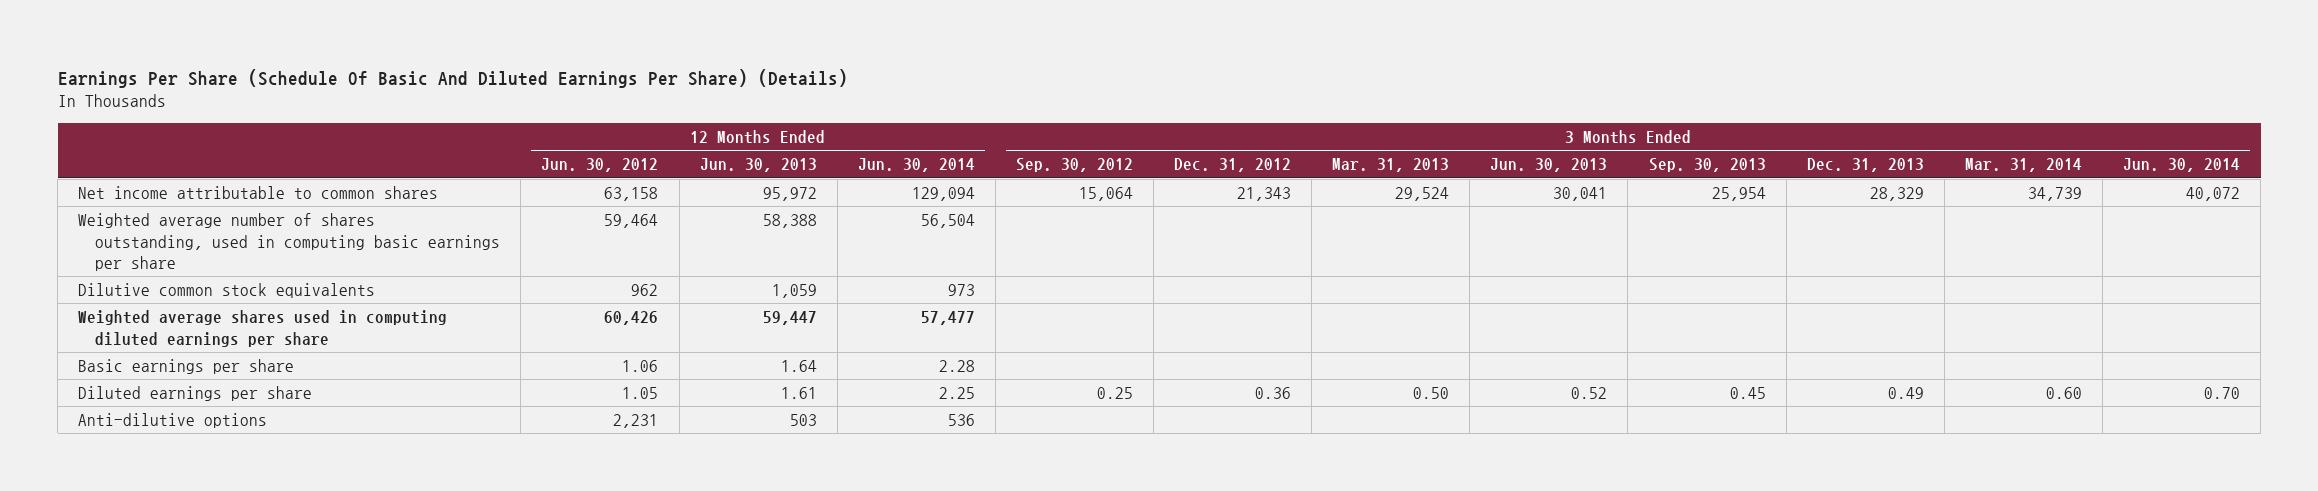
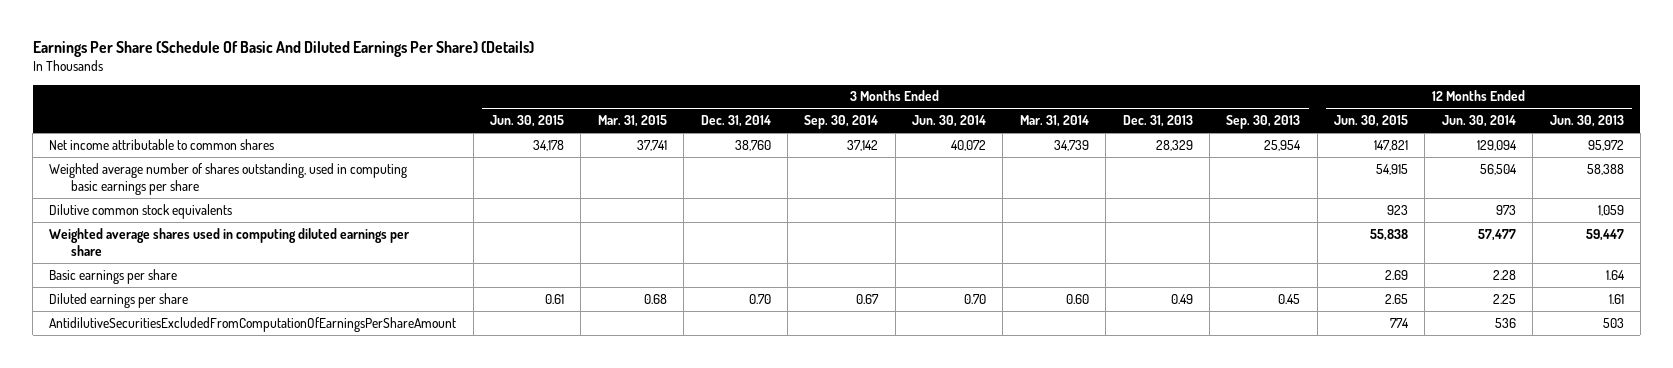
[541,158,659,173] Jun. 30, 2012 -> none
[1015,158,1133,173] Sep. 30, 2012 -> none
[1174,158,1292,173] Dec. 31, 2012 -> none
[1332,158,1450,173] Mar. 31, 2013 -> none
[1490,158,1608,173] Jun. 30, 2013 -> none
none -> [490,115,565,128] Jun. 30, 2015
none -> [597,115,667,128] Mar. 31, 2015
none -> [700,115,771,128] Dec. 31, 2014
none -> [804,115,879,130] Sep. 30, 2014
none -> [1334,115,1409,128] Jun. 30, 2015
[78,413,268,429] Anti-dilutive options -> [49,316,457,332] AntidilutiveSecuritiesExcludedFromComputationOfEarningsPerShareAmount

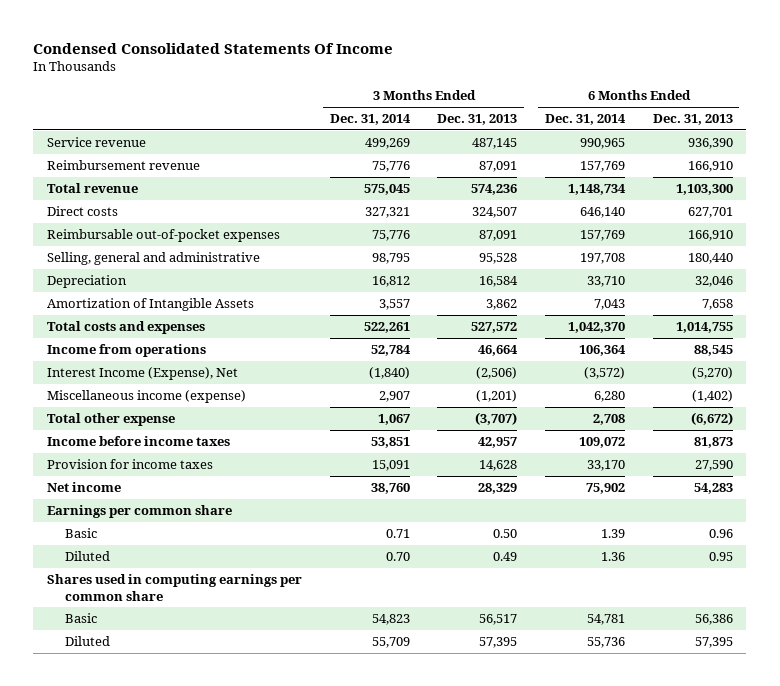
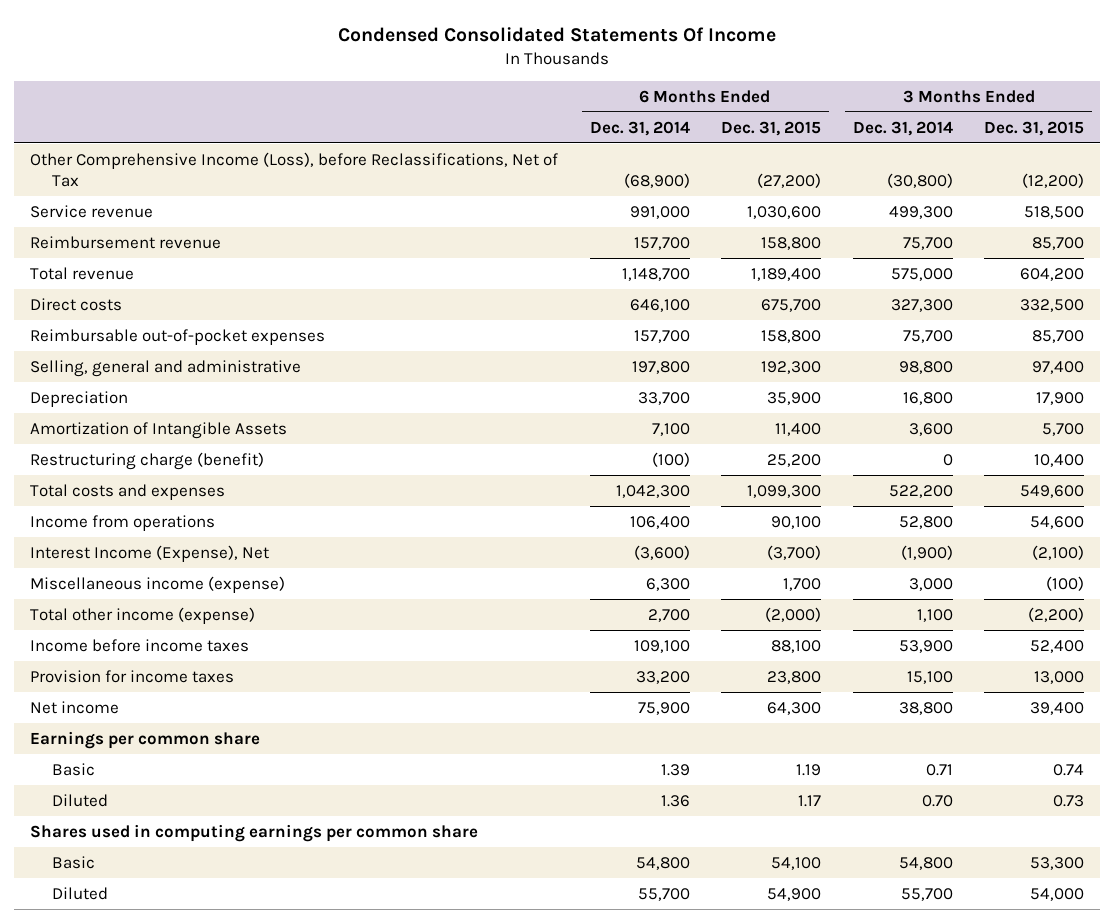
[437,114,518,126] Dec. 31, 2013 -> none
[652,114,733,126] Dec. 31, 2013 -> none
none -> [721,120,822,136] Dec. 31, 2015
none -> [984,120,1085,136] Dec. 31, 2015
none -> [29,151,558,187] Other Comprehensive Income (Loss), before Reclassifications, Net of Tax
[364,138,410,150] 499,269 -> [888,205,953,219] 499,300
[579,138,625,150] 990,965 -> [629,205,690,219] 991,000
[371,161,410,173] 75,776 -> [902,236,953,250] 75,700
[579,161,625,173] 157,769 -> [633,236,690,250] 157,700
[363,184,410,196] 575,045 -> [890,267,953,281] 575,000
[567,184,626,196] 1,148,734 -> [621,267,690,281] 1,148,700
[364,207,410,219] 327,321 -> [890,298,953,312] 327,300
[579,207,625,219] 646,140 -> [629,298,690,312] 646,100
[371,230,410,242] 75,776 -> [902,329,953,343] 75,700
[579,230,625,242] 157,769 -> [633,329,690,343] 157,700
[371,253,410,265] 98,795 -> [898,360,953,374] 98,800
[579,253,625,265] 197,708 -> [631,360,690,374] 197,800
[371,276,410,288] 16,812 -> [902,391,953,405] 16,800
[586,276,625,288] 33,710 -> [637,391,690,405] 33,700
[378,299,410,311] 3,557 -> [908,422,953,436] 3,600
[593,299,625,311] 7,043 -> [651,422,690,436] 7,100
none -> [29,451,264,470] Restructuring charge (benefit)
[363,322,410,334] 522,261 -> [888,484,953,498] 522,200
[567,322,625,334] 1,042,370 -> [615,484,690,498] 1,042,300
[370,345,411,357] 52,784 -> [898,515,953,529] 52,800
[578,345,626,357] 106,364 -> [629,515,690,529] 106,400
[368,367,410,380] (1,840) -> [900,544,953,560] (1,900)
[583,367,625,380] (3,572) -> [633,544,690,560] (3,600)
[378,391,410,403] 2,907 -> [908,577,953,591] 3,000
[593,391,625,403] 6,280 -> [645,577,690,591] 6,300
[47,413,176,427] Total other expense -> [29,606,255,624] Total other income (expense)
[377,414,410,426] 1,067 -> [916,608,953,622] 1,100
[592,414,625,426] 2,708 -> [647,608,690,622] 2,700
[370,437,410,449] 53,851 -> [898,639,953,653] 53,900
[578,437,625,449] 109,072 -> [633,639,690,653] 109,100
[371,460,410,472] 15,091 -> [906,670,953,684] 15,100
[586,460,625,472] 33,170 -> [635,670,690,684] 33,200
[370,483,410,495] 38,760 -> [898,701,953,715] 38,800
[585,483,625,495] 75,902 -> [637,701,690,715] 75,900
[371,614,410,626] 54,823 -> [898,856,953,870] 54,800
[586,614,625,626] 54,781 -> [635,856,690,870] 54,800
[371,637,410,649] 55,709 -> [900,887,953,901] 55,700
[586,637,625,649] 55,736 -> [637,887,690,901] 55,700

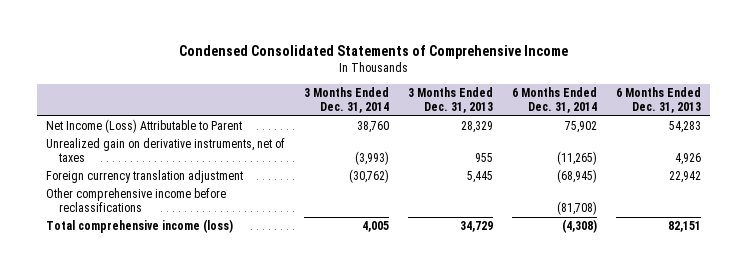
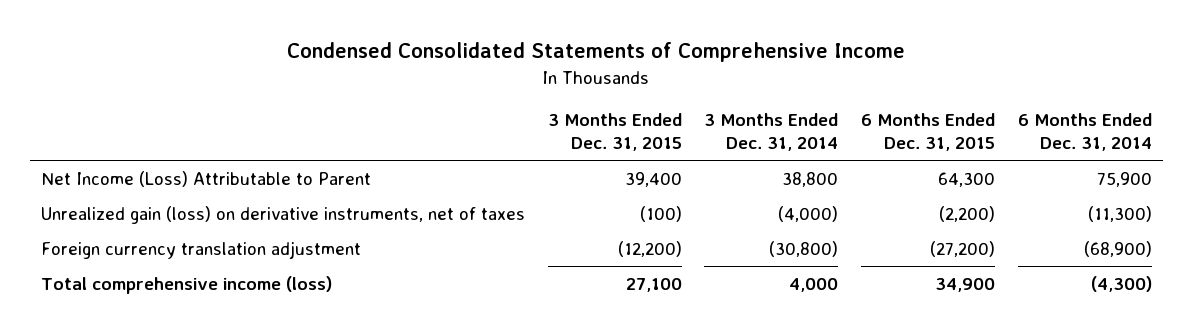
[408,87,494,114] 3 Months Ended Dec. 31, 2013 -> none
[616,87,702,114] 6 Months Ended Dec. 31, 2013 -> none
none -> [547,112,682,152] 3 Months Ended Dec. 31, 2015
none -> [861,112,996,152] 6 Months Ended Dec. 31, 2015
[46,188,227,213] Other comprehensive income before reclassifications -> none
[357,121,390,134] 38,760 -> [782,171,839,187] 38,800
[565,121,598,134] 75,902 -> [1096,171,1152,187] 75,900
[46,138,286,163] Unrealized gain on derivative instruments, net of taxes -> [41,205,526,224] Unrealized gain (loss) on derivative instruments, net of taxes
[355,151,390,166] (3,993) -> [778,205,839,222] (4,000)
[557,151,598,166] (11,265) -> [1087,205,1152,222] (11,300)
[349,169,390,184] (30,762) -> [769,240,839,257] (30,800)
[557,169,598,184] (68,945) -> [1083,240,1152,257] (68,900)
[362,221,390,233] 4,005 -> [789,277,839,292] 4,000
[562,219,598,234] (4,308) -> [1090,275,1152,292] (4,300)

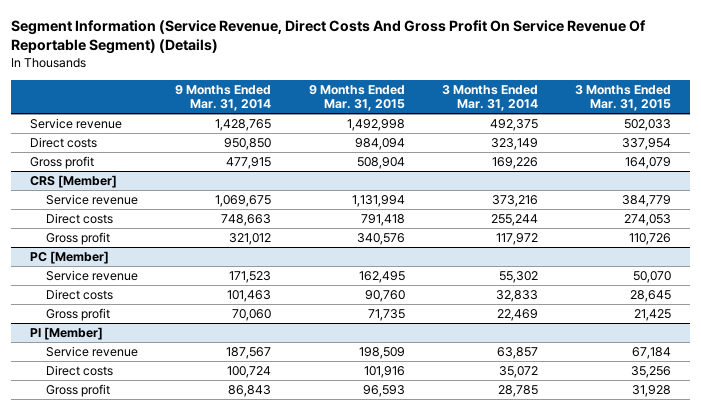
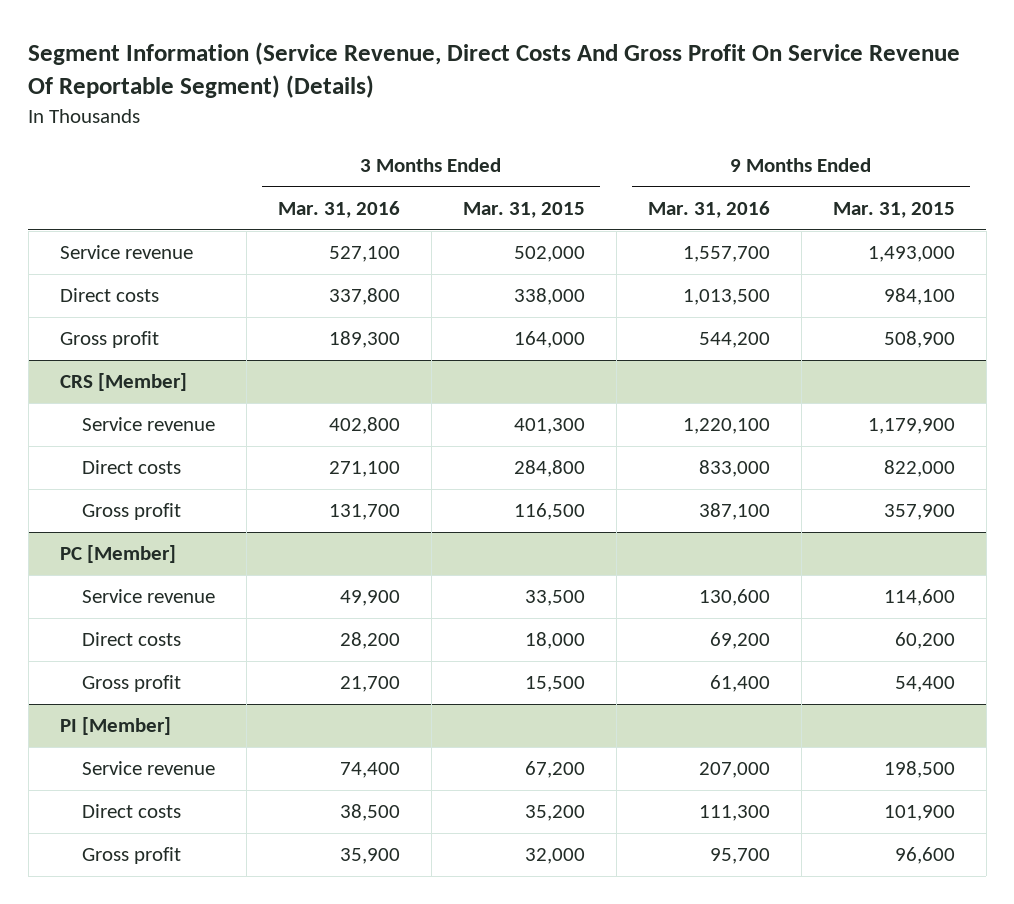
[175,84,272,112] 9 Months Ended Mar. 31, 2014 -> none
[441,84,538,112] 3 Months Ended Mar. 31, 2014 -> none
none -> [277,201,400,219] Mar. 31, 2016
none -> [647,201,770,219] Mar. 31, 2016
[346,119,405,132] 1,492,998 -> [867,246,955,263] 1,493,000
[623,119,671,132] 502,033 -> [513,246,585,263] 502,000
[354,138,405,151] 984,094 -> [883,288,955,306] 984,100
[621,138,671,151] 337,954 -> [513,288,585,306] 338,000
[356,157,405,170] 508,904 -> [883,331,955,349] 508,900
[624,157,671,170] 164,079 -> [513,331,585,349] 164,000
[351,195,405,208] 1,131,994 -> [867,418,955,435] 1,179,900
[621,195,671,208] 384,779 -> [513,418,585,435] 401,300
[360,214,405,227] 791,418 -> [883,460,955,478] 822,000
[623,214,671,227] 274,053 -> [513,460,585,478] 284,800
[356,233,405,246] 340,576 -> [883,504,955,521] 357,900
[628,233,671,246] 110,726 -> [513,503,585,521] 116,500
[358,271,405,284] 162,495 -> [883,589,955,607] 114,600
[632,271,671,284] 50,070 -> [524,590,585,607] 33,500
[364,290,405,303] 90,760 -> [894,632,955,650] 60,200
[629,290,671,303] 28,645 -> [524,632,585,650] 18,000
[367,309,405,322] 71,735 -> [894,676,955,693] 54,400
[633,309,671,322] 21,425 -> [524,676,585,693] 15,500
[358,347,405,360] 198,509 -> [883,761,955,779] 198,500
[631,347,671,360] 67,184 -> [524,761,585,779] 67,200
[363,366,405,379] 101,916 -> [883,805,955,822] 101,900
[630,366,671,379] 35,256 -> [524,805,585,822] 35,200
[362,385,405,398] 96,593 -> [894,847,955,865] 96,600
[631,385,671,398] 31,928 -> [524,848,585,865] 32,000

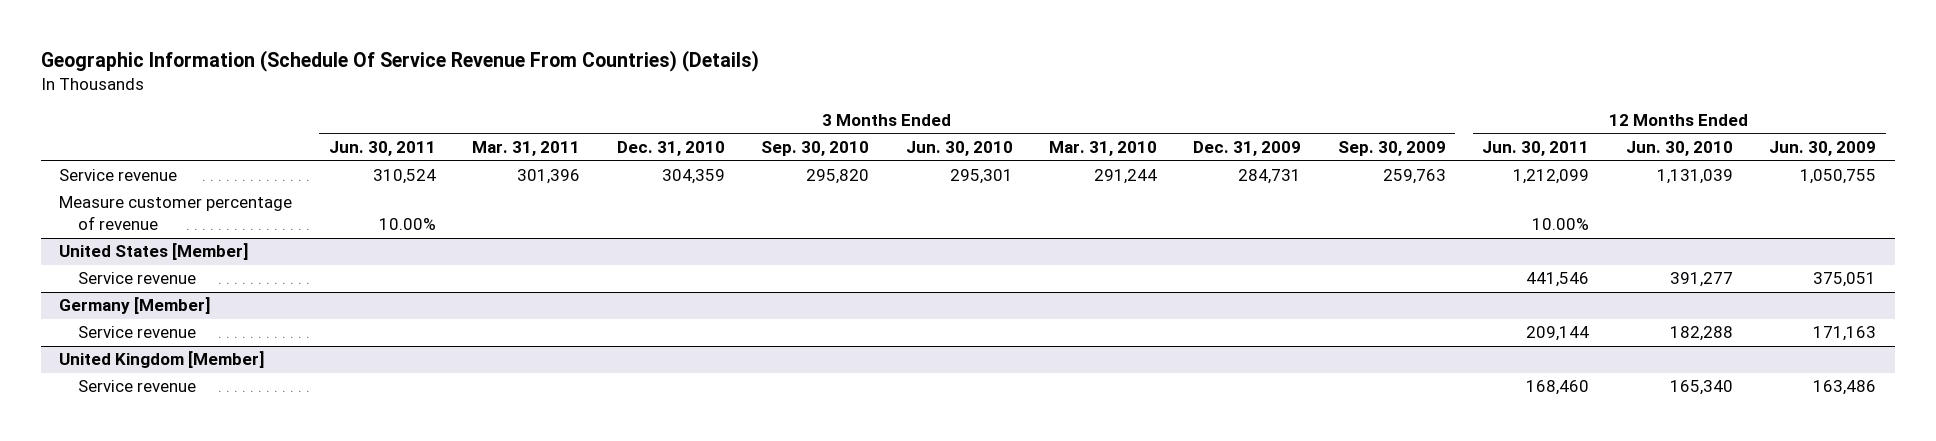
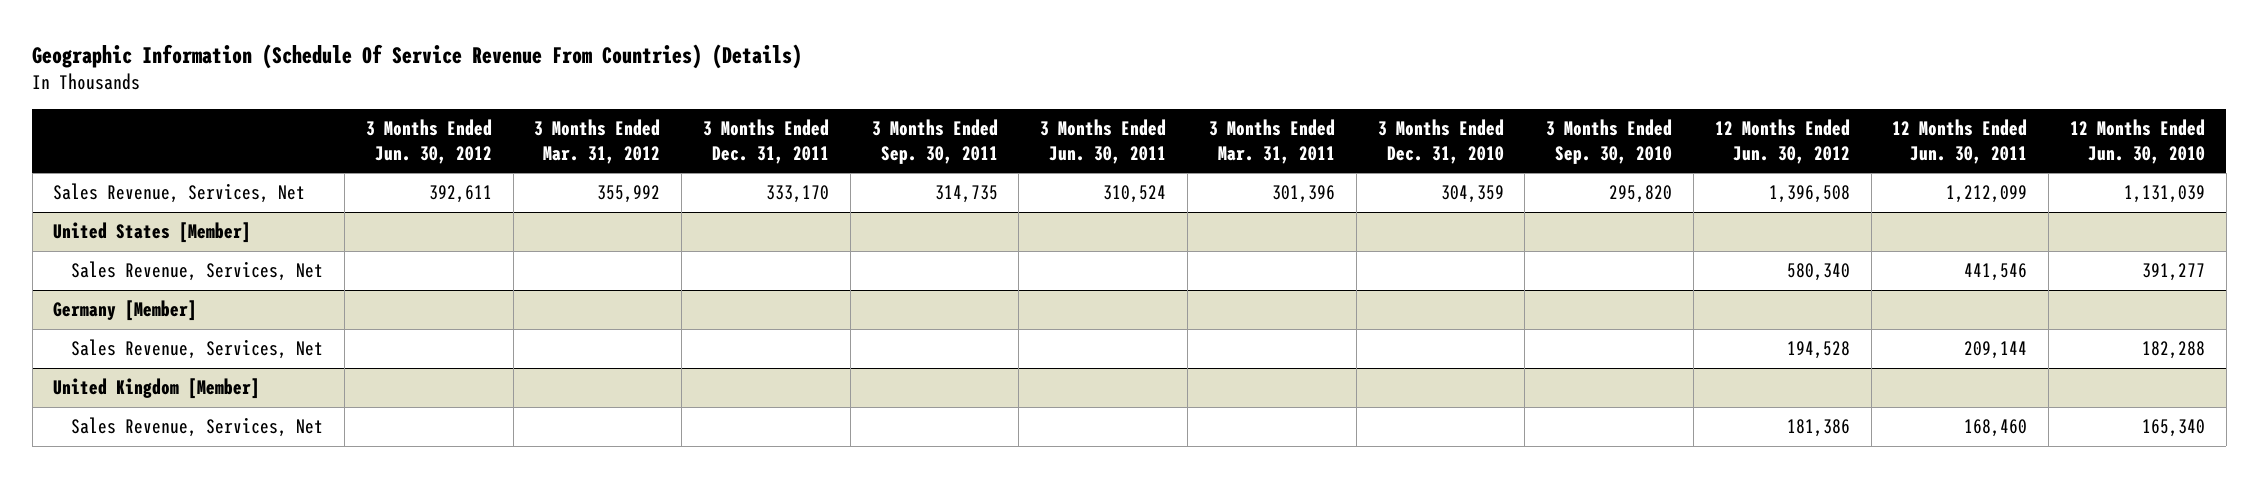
[905,141,1013,157] Jun. 30, 2010 -> none
[1049,141,1158,157] Mar. 31, 2010 -> none
[1193,141,1302,157] Dec. 31, 2009 -> none
[1337,141,1446,157] Sep. 30, 2009 -> none
[1769,141,1877,157] Jun. 30, 2009 -> none
none -> [365,119,492,164] 3 Months Ended Jun. 30, 2012
none -> [534,119,661,164] 3 Months Ended Mar. 31, 2012
none -> [703,119,830,164] 3 Months Ended Dec. 31, 2011
none -> [871,119,998,164] 3 Months Ended Sep. 30, 2011
none -> [1714,119,1850,164] 12 Months Ended Jun. 30, 2012
[59,196,293,231] Measure customer percentage of revenue -> none
[59,169,178,182] Service revenue -> [53,183,306,204] Sales Revenue, Services, Net
[77,272,196,285] Service revenue -> [71,261,324,282] Sales Revenue, Services, Net
[77,326,196,339] Service revenue -> [71,339,324,360] Sales Revenue, Services, Net
[77,380,196,393] Service revenue -> [71,417,324,438] Sales Revenue, Services, Net

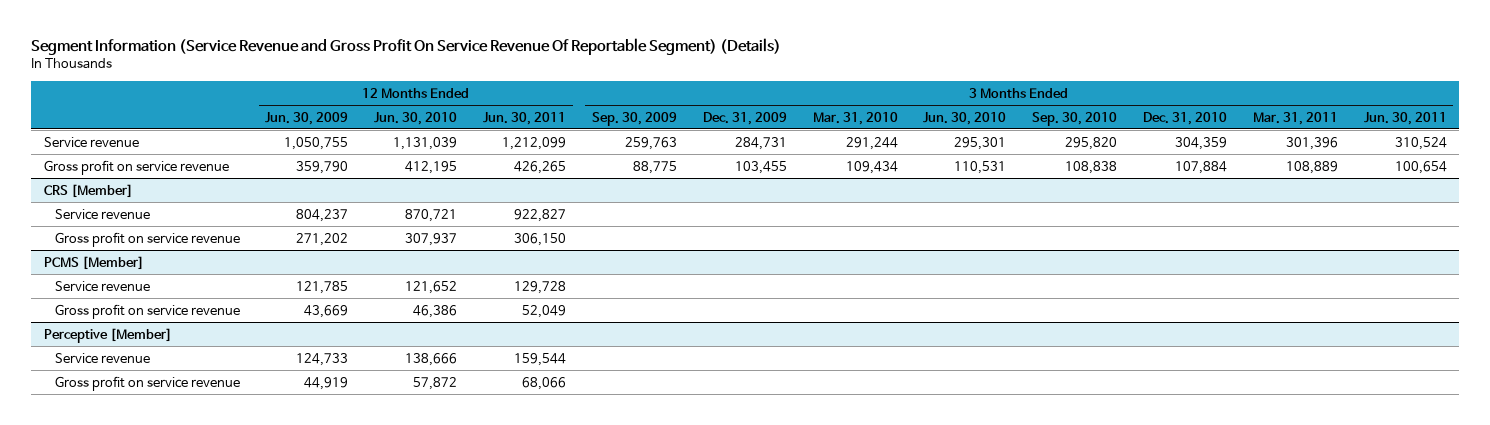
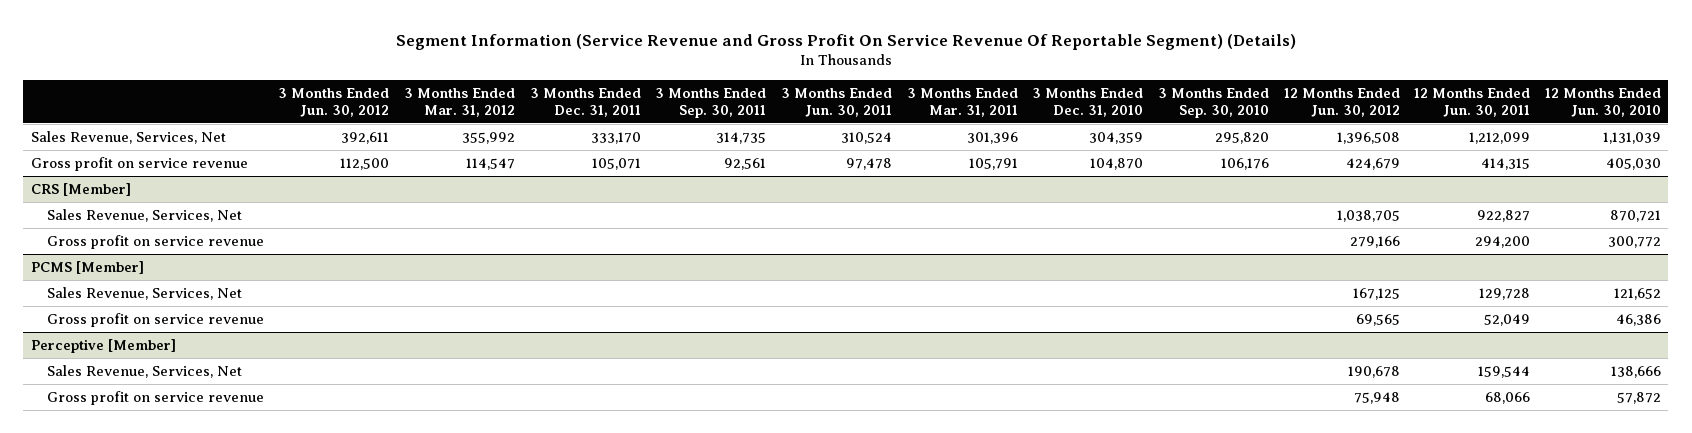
[265,111,349,125] Jun. 30, 2009 -> none
[591,111,677,126] Sep. 30, 2009 -> none
[702,111,787,125] Dec. 31, 2009 -> none
[812,111,898,125] Mar. 31, 2010 -> none
[923,111,1007,125] Jun. 30, 2010 -> none
none -> [278,87,390,118] 3 Months Ended Jun. 30, 2012
none -> [403,87,515,118] 3 Months Ended Mar. 31, 2012
none -> [529,87,641,118] 3 Months Ended Dec. 31, 2011
none -> [655,87,767,119] 3 Months Ended Sep. 30, 2011
none -> [1283,87,1400,118] 12 Months Ended Jun. 30, 2012
[43,136,139,148] Service revenue -> [30,130,226,144] Sales Revenue, Services, Net
[405,160,458,174] 412,195 -> [1605,157,1661,170] 405,030
[514,160,567,174] 426,265 -> [1481,157,1531,170] 414,315
[1065,160,1118,174] 108,838 -> [1220,157,1269,170] 106,176
[1174,160,1227,174] 107,884 -> [1090,157,1144,170] 104,870
[1285,160,1338,174] 108,889 -> [968,157,1018,170] 105,791
[1394,160,1447,174] 100,654 -> [845,157,892,170] 97,478
[54,208,150,220] Service revenue -> [46,208,242,222] Sales Revenue, Services, Net
[405,232,458,246] 307,937 -> [1607,235,1661,248] 300,772
[514,232,567,246] 306,150 -> [1475,235,1531,248] 294,200
[54,280,150,292] Service revenue -> [46,286,242,300] Sales Revenue, Services, Net
[54,352,150,364] Service revenue -> [46,364,242,378] Sales Revenue, Services, Net

